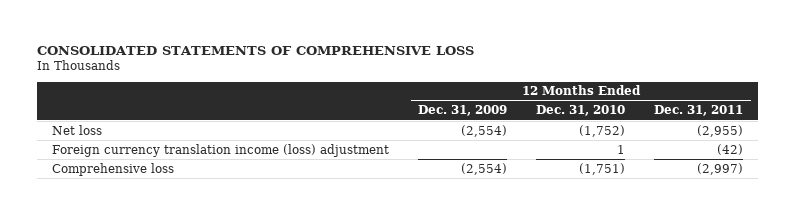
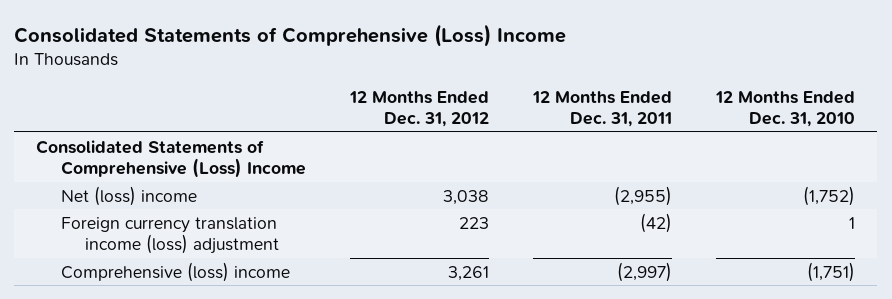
[37,45,475,55] CONSOLIDATED STATEMENTS OF COMPREHENSIVE LOSS -> [14,23,567,47] Consolidated Statements of Comprehensive (Loss) Income
[418,105,508,117] Dec. 31, 2009 -> none
none -> [348,90,489,128] 12 Months Ended Dec. 31, 2012
none -> [36,139,306,179] Consolidated Statements of Comprehensive (Loss) Income
[51,124,102,135] Net loss -> [60,185,197,206] Net (loss) income
[51,162,174,176] Comprehensive loss -> [60,261,290,282] Comprehensive (loss) income

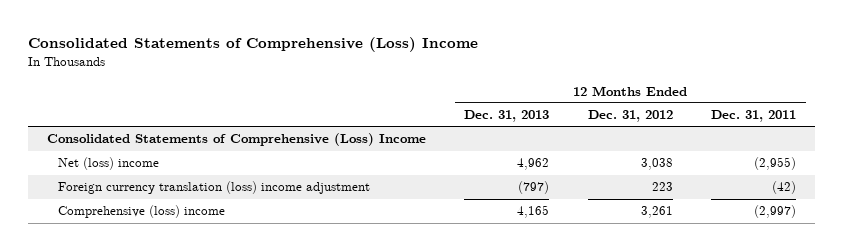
[715,90,856,128] 12 Months Ended Dec. 31, 2010 -> none
none -> [464,110,550,123] Dec. 31, 2013
[60,216,279,255] Foreign currency translation income (loss) adjustment -> [57,181,370,195] Foreign currency translation (loss) income adjustment

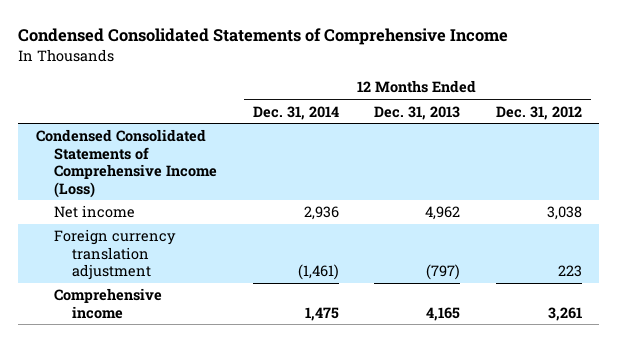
[27,37,478,53] Consolidated Statements of Comprehensive (Loss) Income -> [18,28,509,46] Condensed Consolidated Statements of Comprehensive Income
[711,110,797,123] Dec. 31, 2011 -> none
none -> [252,105,339,120] Dec. 31, 2014
[46,133,426,147] Consolidated Statements of Comprehensive (Loss) Income -> [36,129,218,198] Condensed Consolidated Statements of Comprehensive Income (Loss)
[57,157,159,171] Net (loss) income -> [54,205,136,219] Net income
[57,181,370,195] Foreign currency translation (loss) income adjustment -> [54,229,177,281] Foreign currency translation adjustment
[57,205,225,219] Comprehensive (loss) income -> [54,288,163,319] Comprehensive income

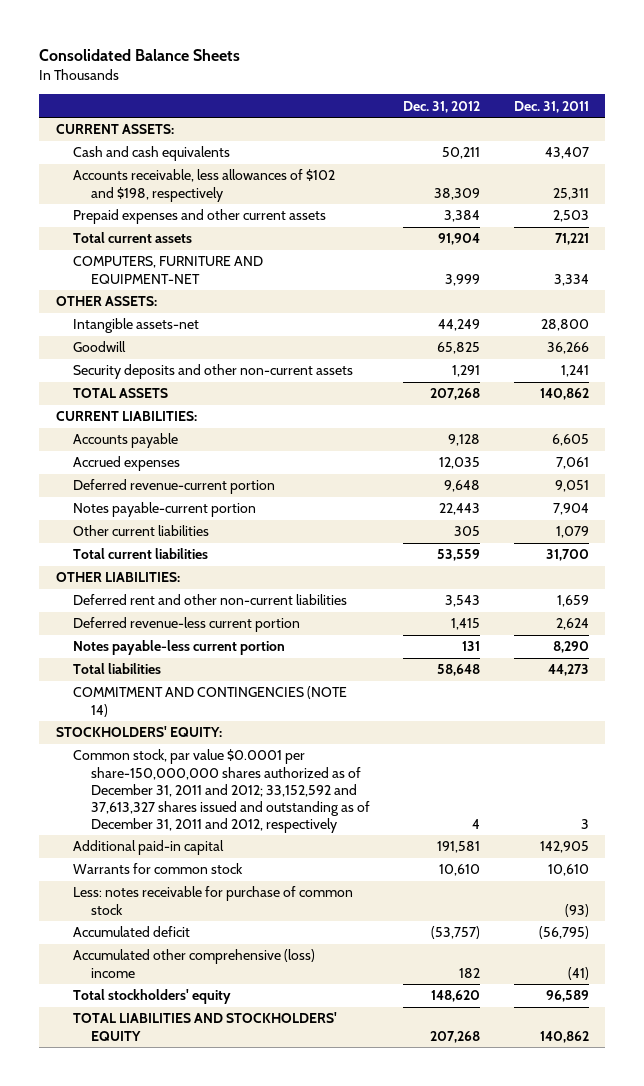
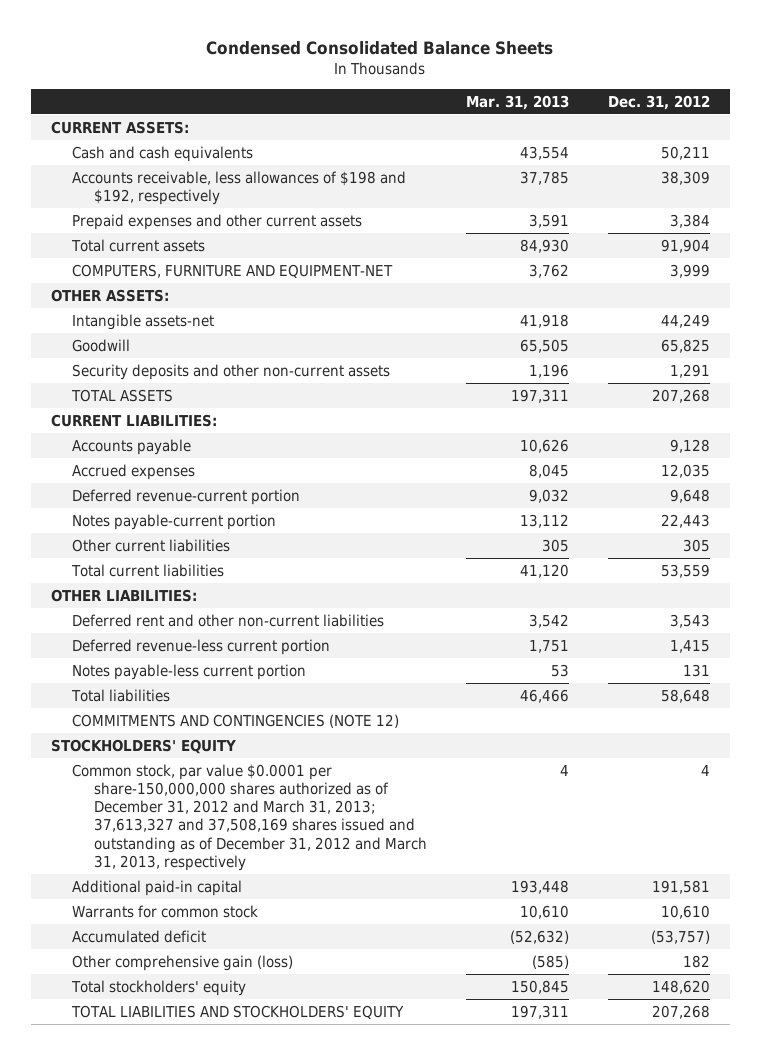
[39,49,241,62] Consolidated Balance Sheets -> [206,41,554,56] Condensed Consolidated Balance Sheets
[513,100,589,113] Dec. 31, 2011 -> none
none -> [466,94,570,110] Mar. 31, 2013
[73,169,336,202] Accounts receivable, less allowances of $102 and $198, respectively -> [72,170,407,205] Accounts receivable, less allowances of $198 and $192, respectively
[73,686,348,717] COMMITMENT AND CONTINGENCIES (NOTE 14) -> [72,713,400,728] COMMITMENTS AND CONTINGENCIES (NOTE 12)
[55,726,222,738] STOCKHOLDERS' EQUITY: -> [50,738,236,754] STOCKHOLDERS' EQUITY
[73,749,371,833] Common stock, par value $0.0001 per share-150,000,000 shares authorized as of December 31, 2011 and 2012; 33,152,592 and 37,613,327 shares issued and outstanding as of December 31, 2011 and 2012, respectively -> [72,763,428,871] Common stock, par value $0.0001 per share-150,000,000 shares authorized as of December 31, 2012 and March 31, 2013; 37,613,327 and 37,508,169 shares issued and outstanding as of December 31, 2012 and March 31, 2013, respectively
[73,886,354,915] Less: notes receivable for purchase of common stock -> none
[73,949,316,978] Accumulated other comprehensive (loss) income -> [72,954,294,971] Other comprehensive gain (loss)

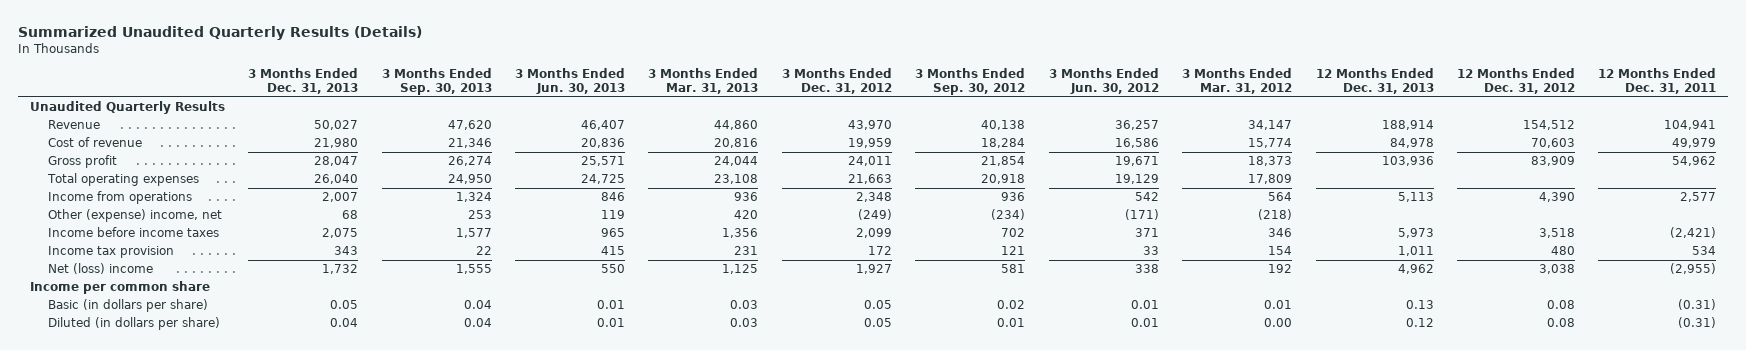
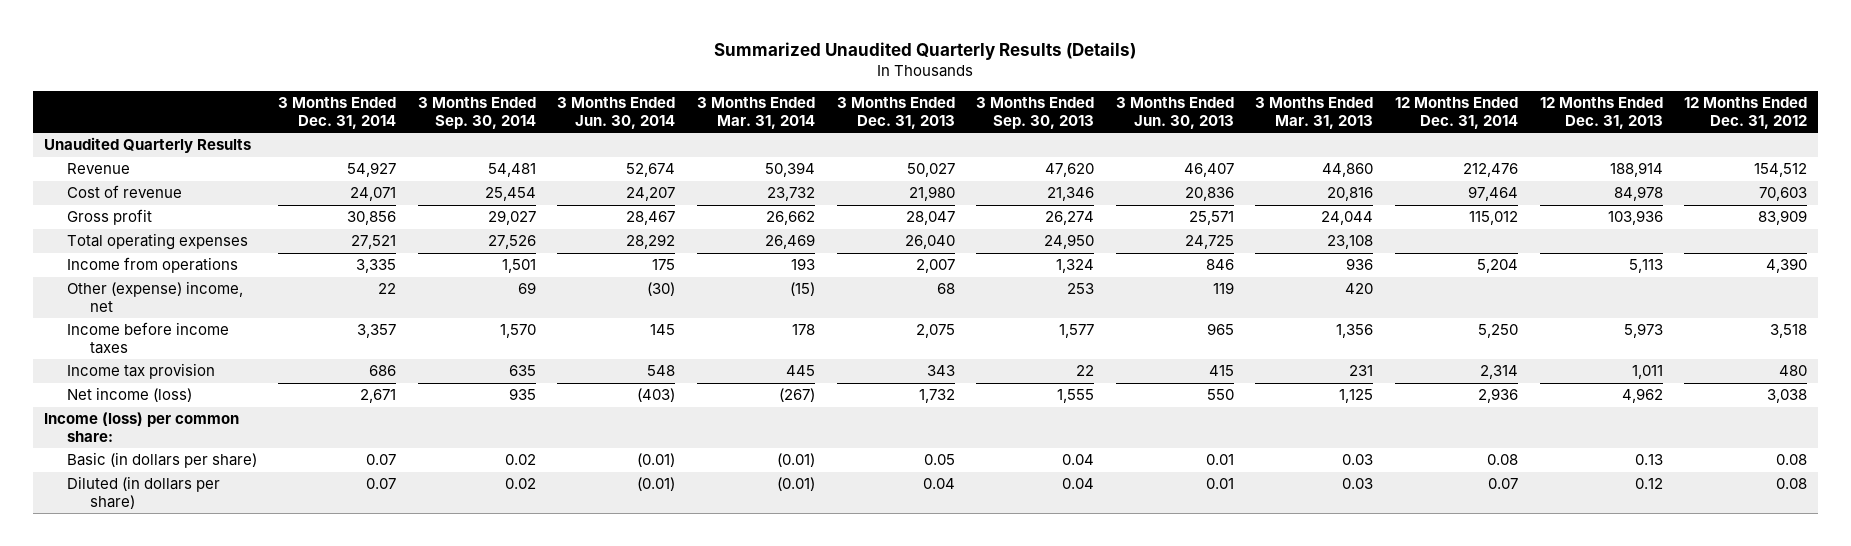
[781,68,892,95] 3 Months Ended Dec. 31, 2012 -> none
[915,68,1026,96] 3 Months Ended Sep. 30, 2012 -> none
[1048,68,1159,95] 3 Months Ended Jun. 30, 2012 -> none
[1182,68,1293,95] 3 Months Ended Mar. 31, 2012 -> none
[1598,68,1717,95] 12 Months Ended Dec. 31, 2011 -> none
none -> [278,97,397,129] 3 Months Ended Dec. 31, 2014
none -> [417,97,536,129] 3 Months Ended Sep. 30, 2014
none -> [557,97,676,129] 3 Months Ended Jun. 30, 2014
none -> [697,97,816,129] 3 Months Ended Mar. 31, 2014
none -> [1395,97,1519,129] 12 Months Ended Dec. 31, 2014
[47,263,153,275] Net (loss) income -> [66,387,192,403] Net income (loss)
[29,281,210,295] Income per common share -> [43,412,239,443] Income (loss) per common share:

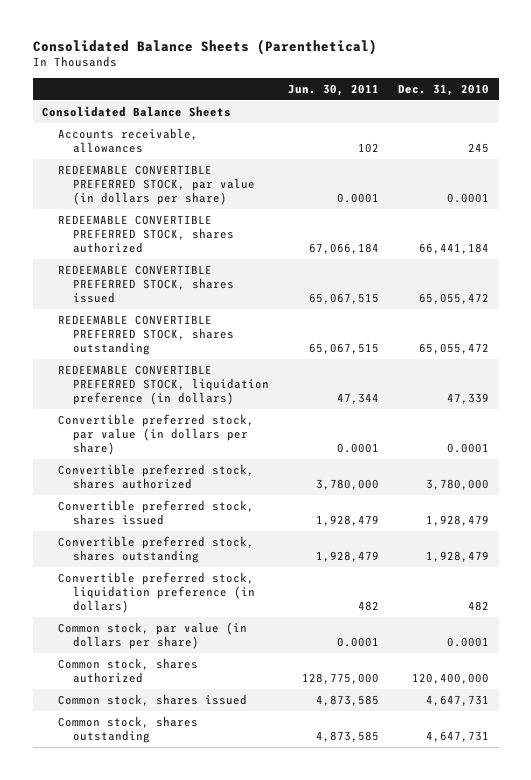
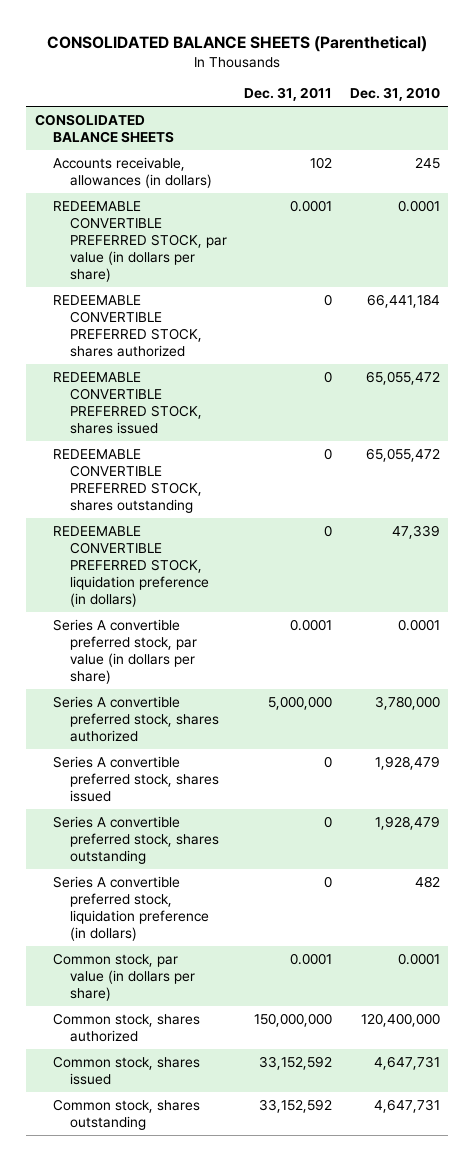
[32,38,377,55] Consolidated Balance Sheets (Parenthetical) -> [47,35,428,52] CONSOLIDATED BALANCE SHEETS (Parenthetical)
[288,83,380,96] Jun. 30, 2011 -> none
none -> [244,87,333,102] Dec. 31, 2011
[42,106,232,118] Consolidated Balance Sheets -> [34,113,174,143] CONSOLIDATED BALANCE SHEETS
[57,128,198,153] Accounts receivable, allowances -> [52,156,213,188] Accounts receivable, allowances (in dollars)
[57,414,254,455] Convertible preferred stock, par value (in dollars per share) -> [52,618,198,685] Series A convertible preferred stock, par value (in dollars per share)
[57,464,254,489] Convertible preferred stock, shares authorized -> [52,695,220,742] Series A convertible preferred stock, shares authorized
[57,500,254,525] Convertible preferred stock, shares issued -> [52,755,220,802] Series A convertible preferred stock, shares issued
[57,536,254,563] Convertible preferred stock, shares outstanding -> [52,815,220,864] Series A convertible preferred stock, shares outstanding
[57,572,255,613] Convertible preferred stock, liquidation preference (in dollars) -> [52,875,210,942] Series A convertible preferred stock, liquidation preference (in dollars)

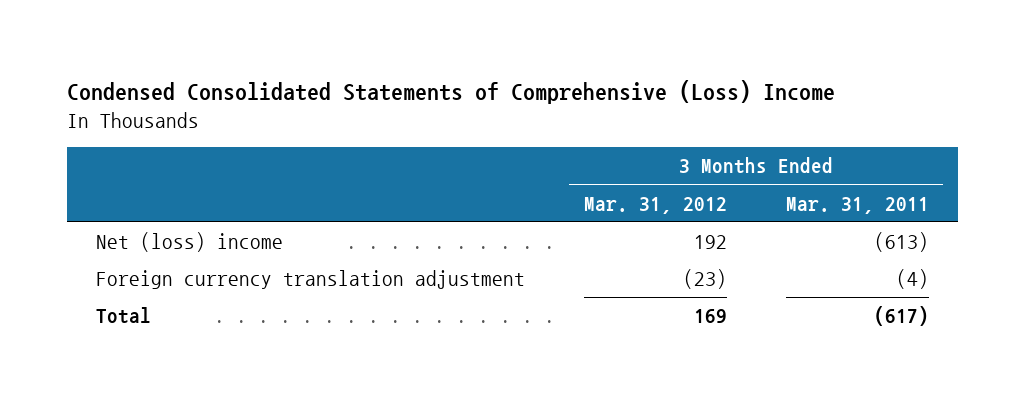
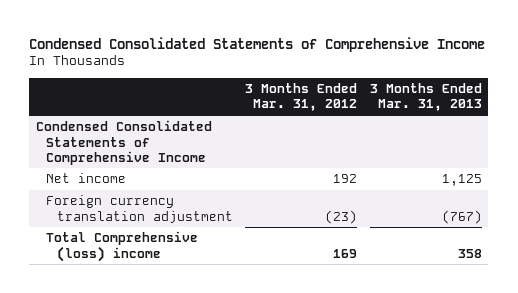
[66,79,835,104] Condensed Consolidated Statements of Comprehensive (Loss) Income -> [29,36,486,52] Condensed Consolidated Statements of Comprehensive Income
[785,196,929,214] Mar. 31, 2011 -> none
none -> [369,83,482,112] 3 Months Ended Mar. 31, 2013
none -> [35,120,212,165] Condensed Consolidated Statements of Comprehensive Income
[96,232,284,253] Net (loss) income -> [46,173,127,184] Net income
[96,307,152,325] Total -> [46,231,199,262] Total Comprehensive (loss) income

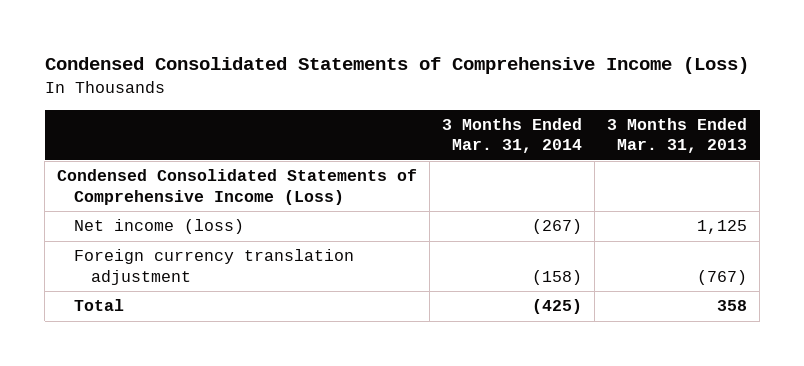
[29,36,486,52] Condensed Consolidated Statements of Comprehensive Income -> [44,57,749,75] Condensed Consolidated Statements of Comprehensive Income (Loss)
[245,83,358,112] 3 Months Ended Mar. 31, 2012 -> none
none -> [442,117,583,154] 3 Months Ended Mar. 31, 2014
[35,120,212,165] Condensed Consolidated Statements of Comprehensive Income -> [57,169,418,205] Condensed Consolidated Statements of Comprehensive Income (Loss)
[46,173,127,184] Net income -> [74,219,245,235] Net income (loss)
[46,231,199,262] Total Comprehensive (loss) income -> [74,299,125,312] Total

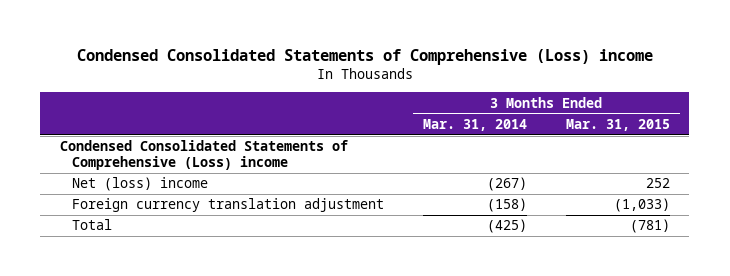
[44,57,749,75] Condensed Consolidated Statements of Comprehensive Income (Loss) -> [76,48,653,65] Condensed Consolidated Statements of Comprehensive (Loss) income
[607,117,748,154] 3 Months Ended Mar. 31, 2013 -> none
none -> [565,119,670,132] Mar. 31, 2015
[57,169,418,205] Condensed Consolidated Statements of Comprehensive Income (Loss) -> [59,140,348,171] Condensed Consolidated Statements of Comprehensive (Loss) income
[74,219,245,235] Net income (loss) -> [71,177,208,192] Net (loss) income

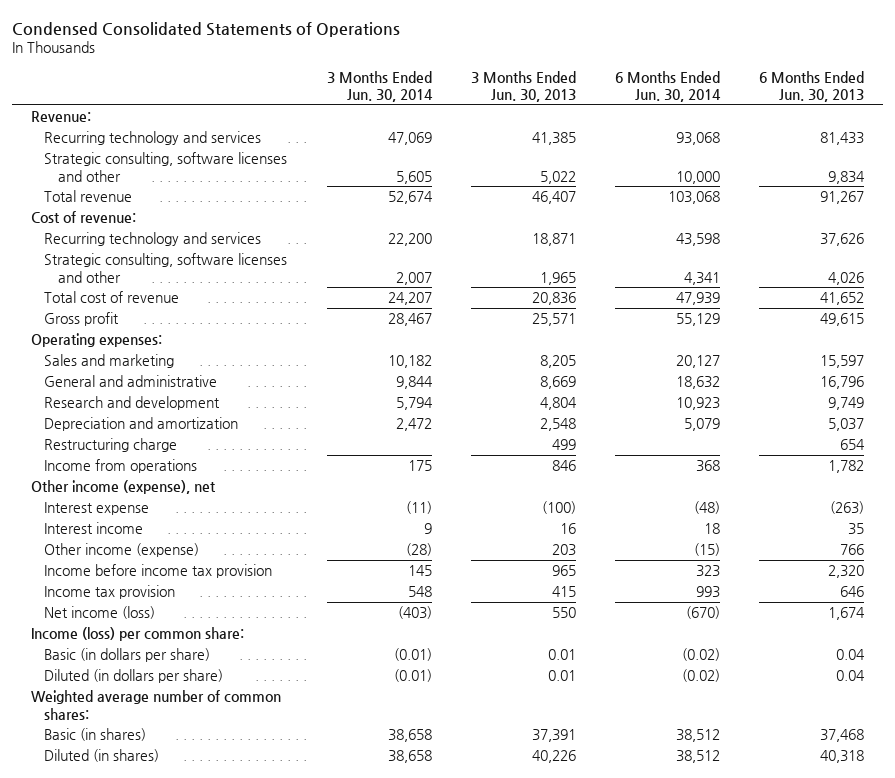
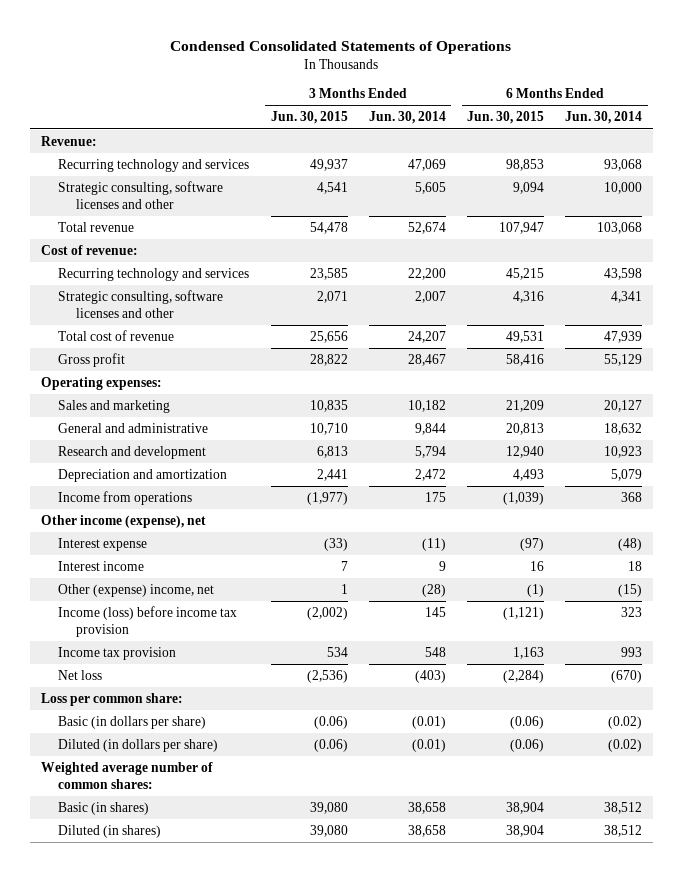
[470,70,576,102] 3 Months Ended Jun. 30, 2013 -> none
[758,70,864,102] 6 Months Ended Jun. 30, 2013 -> none
none -> [270,111,348,125] Jun. 30, 2015
none -> [466,111,544,125] Jun. 30, 2015
[44,438,178,453] Restructuring charge -> none
[44,543,200,558] Other income (expense) -> [58,583,215,597] Other (expense) income, net
[44,564,273,579] Income before income tax provision -> [58,605,238,637] Income (loss) before income tax provision
[44,606,156,620] Net income (loss) -> [58,669,103,680] Net loss
[31,627,245,642] Income (loss) per common share: -> [40,692,183,706] Loss per common share:

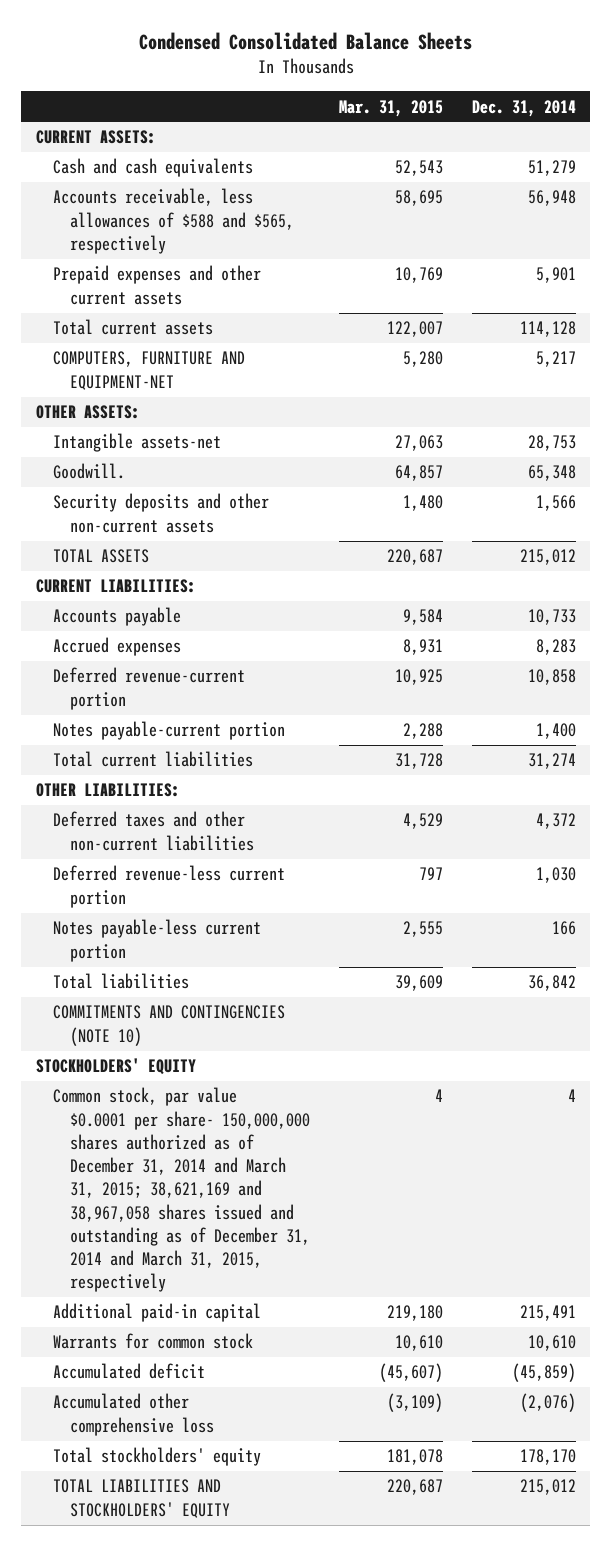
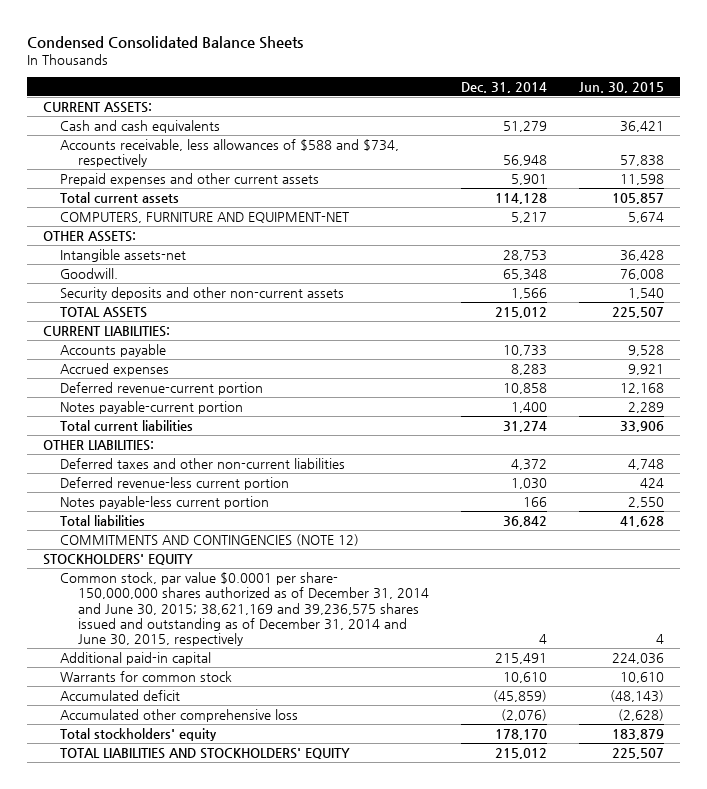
[338,99,443,117] Mar. 31, 2015 -> none
none -> [578,81,664,93] Jun. 30, 2015
[52,188,295,254] Accounts receivable, less allowances of $588 and $565, respectively -> [60,138,400,168] Accounts receivable, less allowances of $588 and $734, respectively
[52,1005,285,1046] COMMITMENTS AND CONTINGENCIES (NOTE 10) -> [60,533,360,546] COMMITMENTS AND CONTINGENCIES (NOTE 12)
[52,1087,311,1293] Common stock, par value $0.0001 per share- 150,000,000 shares authorized as of December 31, 2014 and March 31, 2015; 38,621,169 and 38,967,058 shares issued and outstanding as of December 31, 2014 and March 31, 2015, respectively -> [60,571,429,647] Common stock, par value $0.0001 per share- 150,000,000 shares authorized as of December 31, 2014 and June 30, 2015; 38,621,169 and 39,236,575 shares issued and outstanding as of December 31, 2014 and June 30, 2015, respectively

